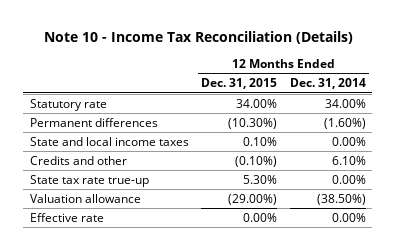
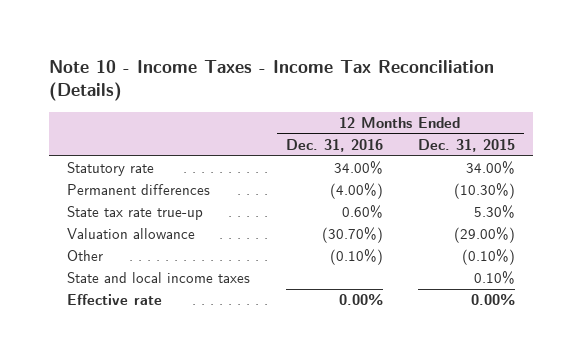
[43,30,353,44] Note 10 - Income Tax Reconciliation (Details) -> [49,59,495,102] Note 10 - Income Taxes - Income Tax Reconciliation (Details)
[290,78,367,90] Dec. 31, 2014 -> none
none -> [285,138,383,152] Dec. 31, 2016
[29,155,127,165] Credits and other -> none
none -> [67,250,104,262] Other
[29,136,189,146] State and local income taxes -> [67,272,251,284] State and local income taxes

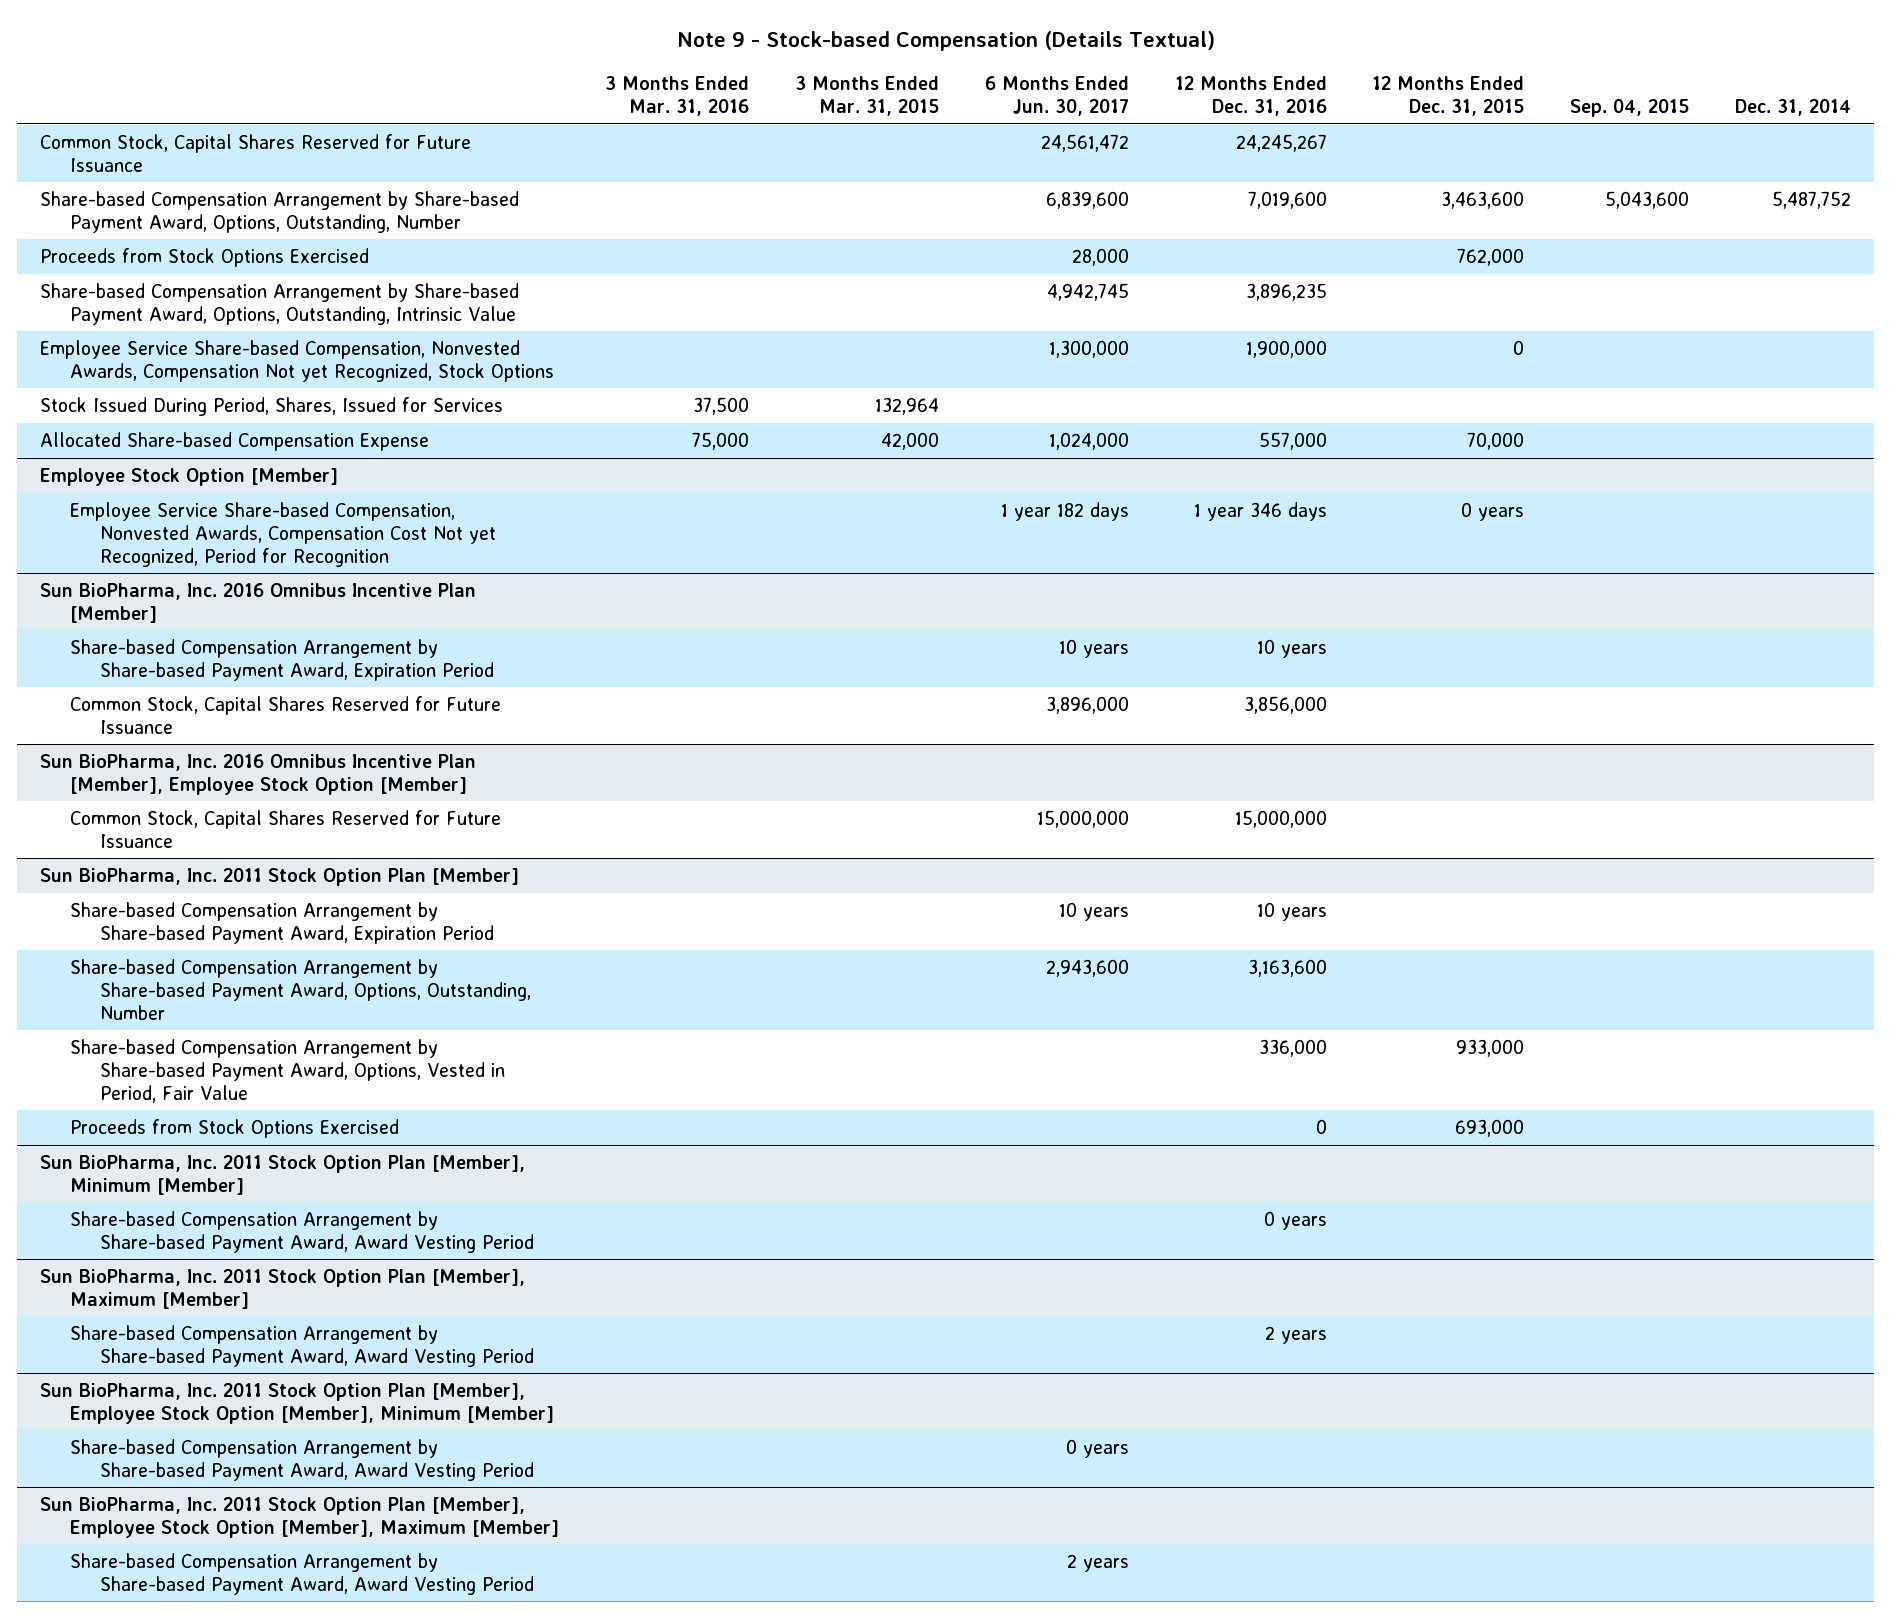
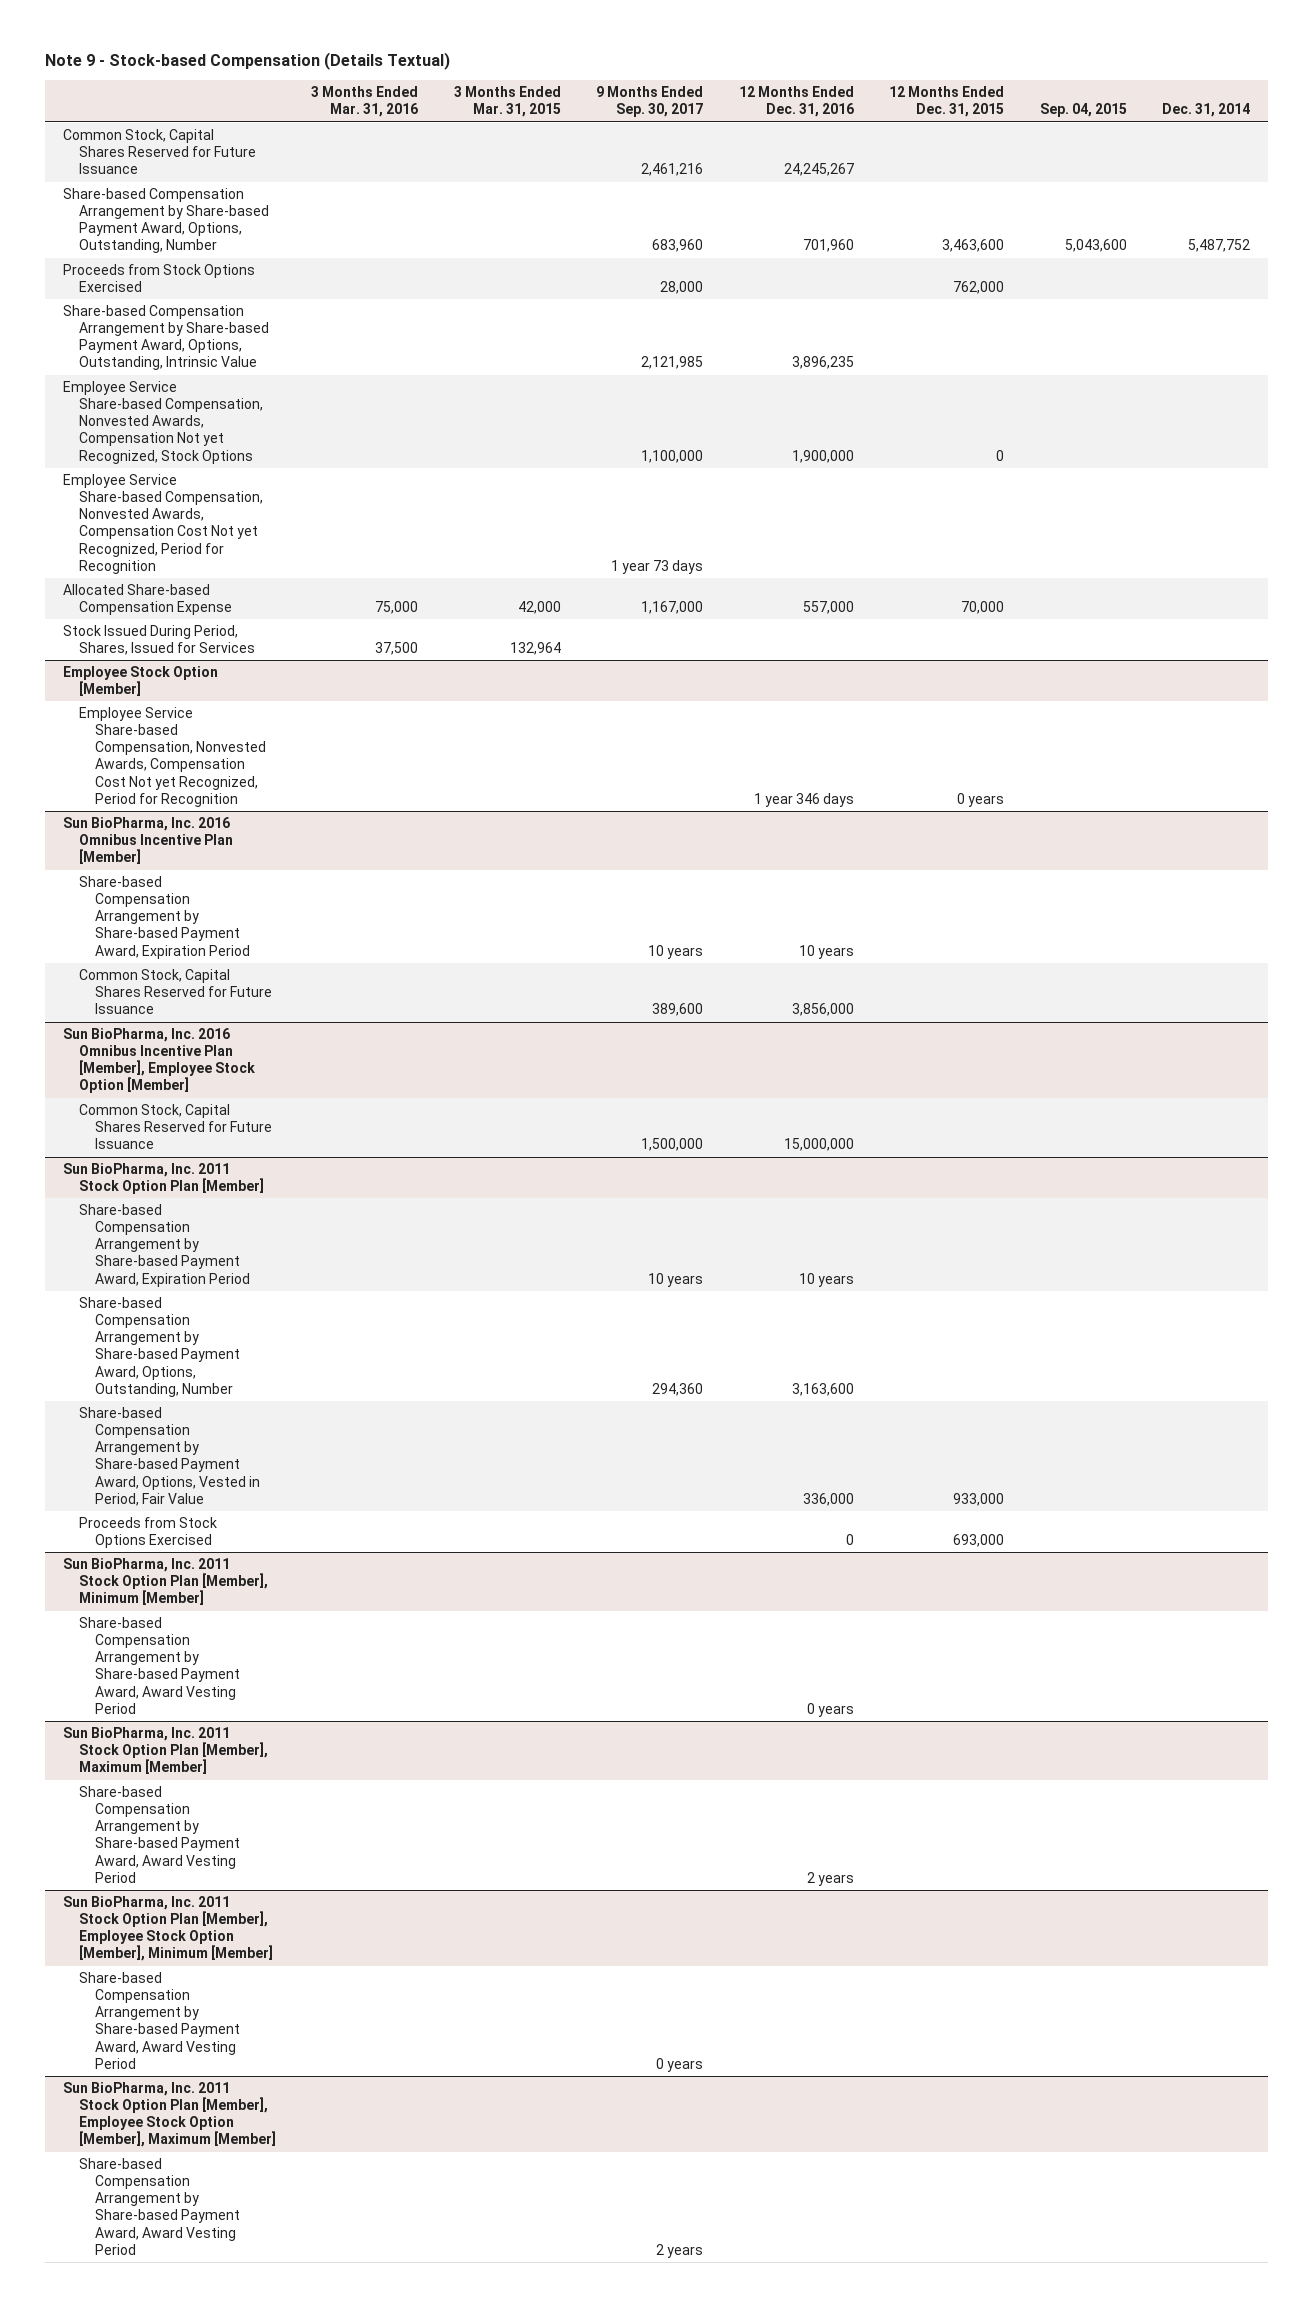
[984,76,1129,117] 6 Months Ended Jun. 30, 2017 -> none
none -> [596,86,704,118] 9 Months Ended Sep. 30, 2017
[1247,190,1327,209] 7,019,600 -> [802,239,854,253] 701,960
none -> [62,474,263,574] Employee Service Share-based Compensation, Nonvested Awards, Compensation Cost Not yet Recognized, Period for Recognition
[40,396,504,416] Stock Issued During Period, Shares, Issued for Services -> [62,625,255,656] Stock Issued During Period, Shares, Issued for Services

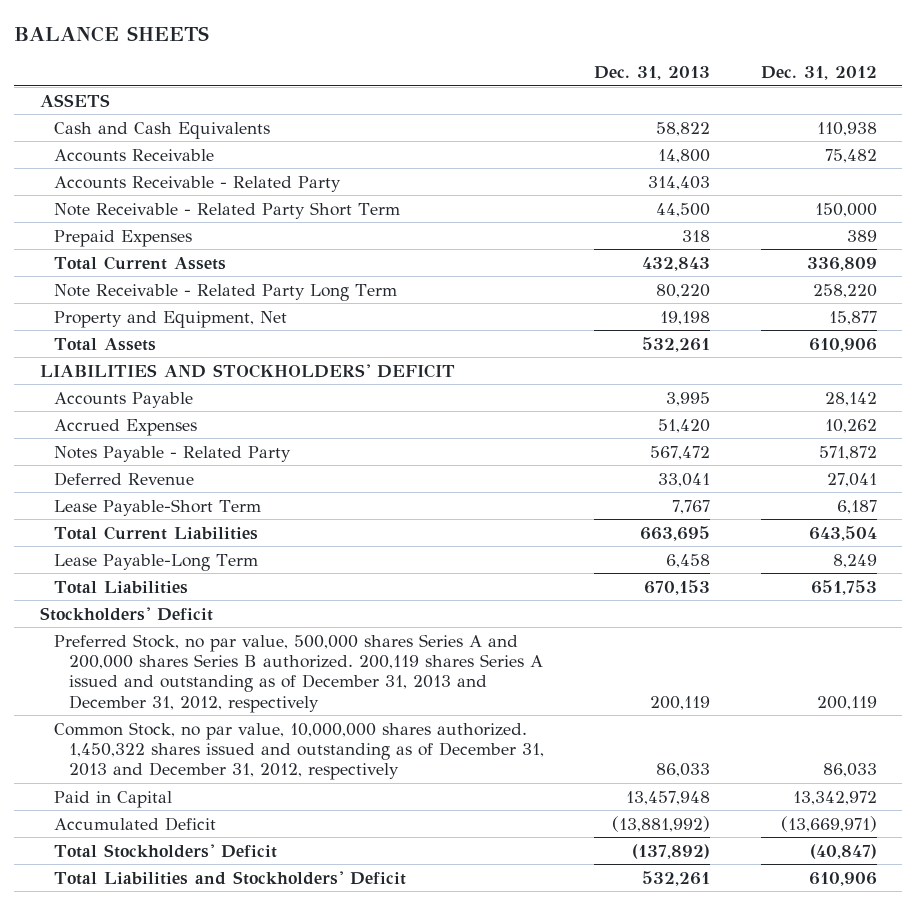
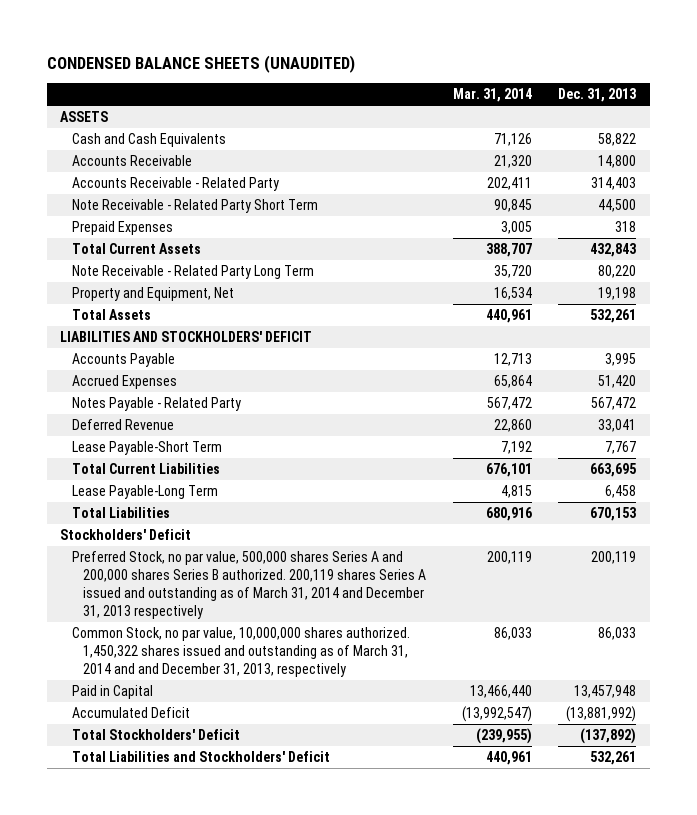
[14,26,210,43] BALANCE SHEETS -> [47,55,356,74] CONDENSED BALANCE SHEETS (UNAUDITED)
[760,66,877,81] Dec. 31, 2012 -> none
none -> [452,88,532,103] Mar. 31, 2014
[54,633,543,713] Preferred Stock, no par value, 500,000 shares Series A and 200,000 shares Series B authorized. 200,119 shares Series A issued and outstanding as of December 31, 2013 and December 31, 2012, respectively -> [71,551,427,619] Preferred Stock, no par value, 500,000 shares Series A and 200,000 shares Series B authorized. 200,119 shares Series A issued and outstanding as of March 31, 2014 and December 31, 2013 respectively
[54,721,544,781] Common Stock, no par value, 10,000,000 shares authorized. 1,450,322 shares issued and outstanding as of December 31, 2013 and December 31, 2012, respectively -> [71,627,410,677] Common Stock, no par value, 10,000,000 shares authorized. 1,450,322 shares issued and outstanding as of March 31, 2014 and and December 31, 2013, respectively

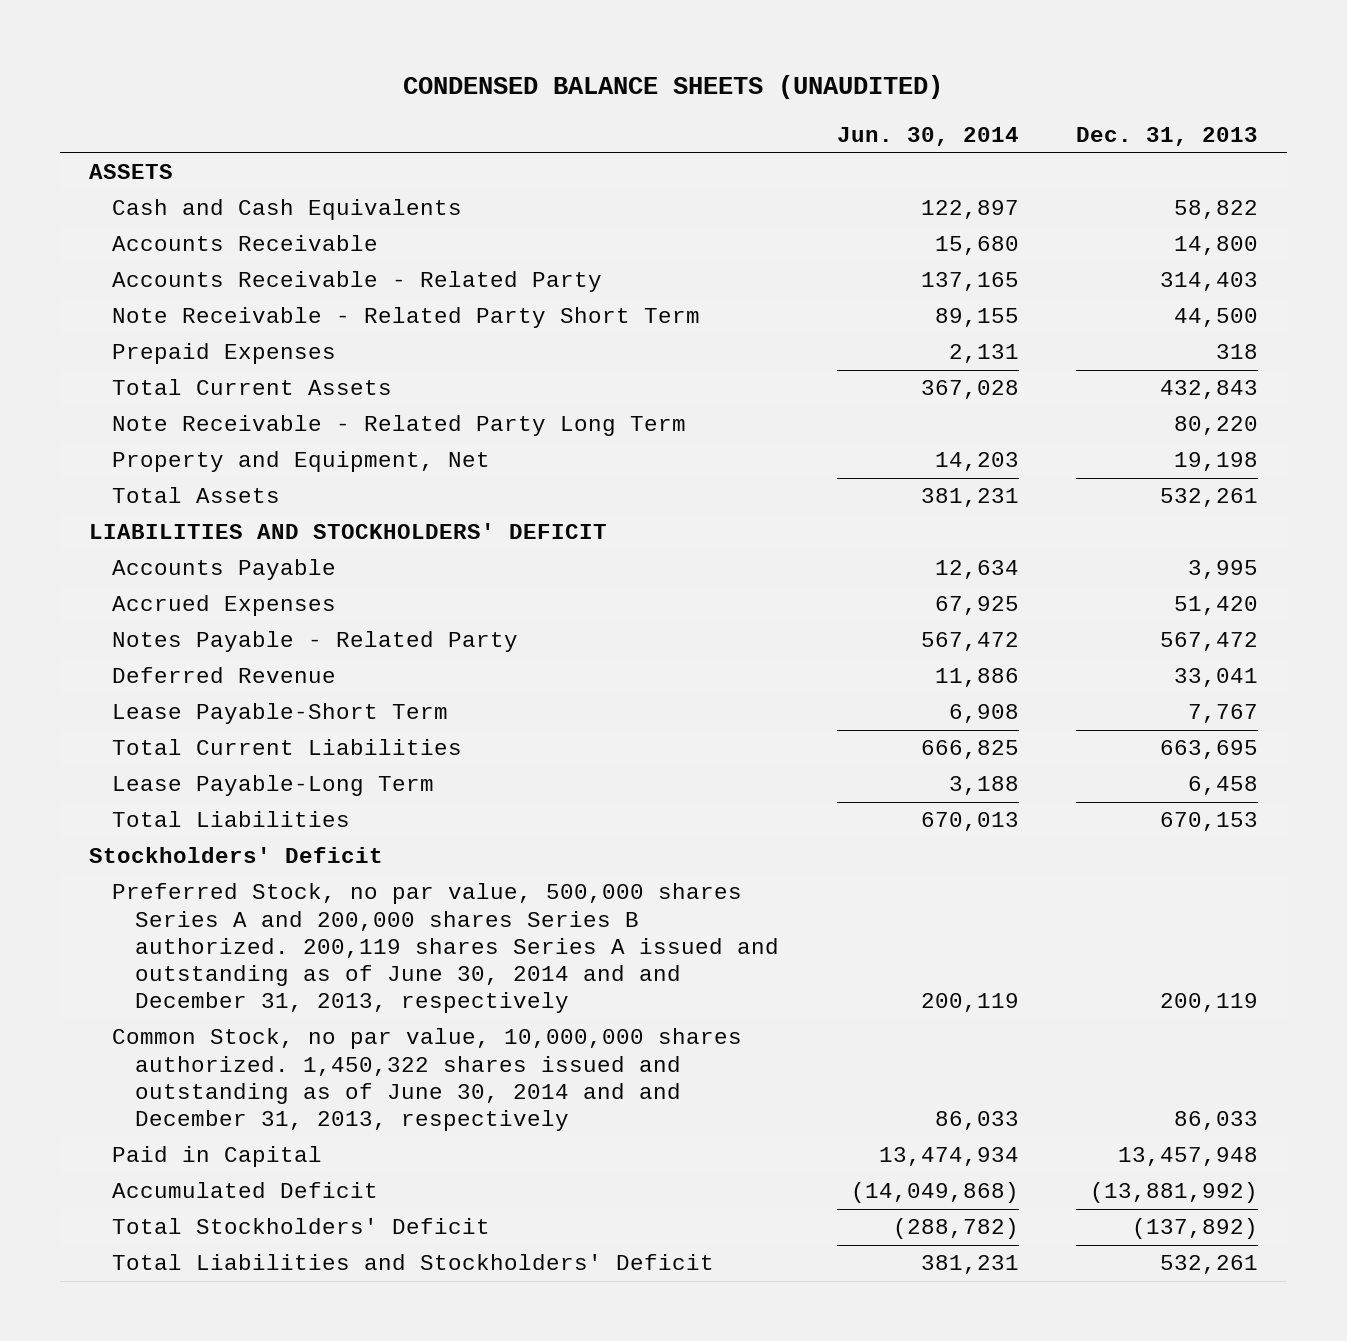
[452,88,532,103] Mar. 31, 2014 -> none
none -> [836,126,1019,146] Jun. 30, 2014
[71,551,427,619] Preferred Stock, no par value, 500,000 shares Series A and 200,000 shares Series B authorized. 200,119 shares Series A issued and outstanding as of March 31, 2014 and December 31, 2013 respectively -> [111,883,779,1014] Preferred Stock, no par value, 500,000 shares Series A and 200,000 shares Series B authorized. 200,119 shares Series A issued and outstanding as of June 30, 2014 and and December 31, 2013, respectively
[71,627,410,677] Common Stock, no par value, 10,000,000 shares authorized. 1,450,322 shares issued and outstanding as of March 31, 2014 and and December 31, 2013, respectively -> [111,1028,742,1132] Common Stock, no par value, 10,000,000 shares authorized. 1,450,322 shares issued and outstanding as of June 30, 2014 and and December 31, 2013, respectively

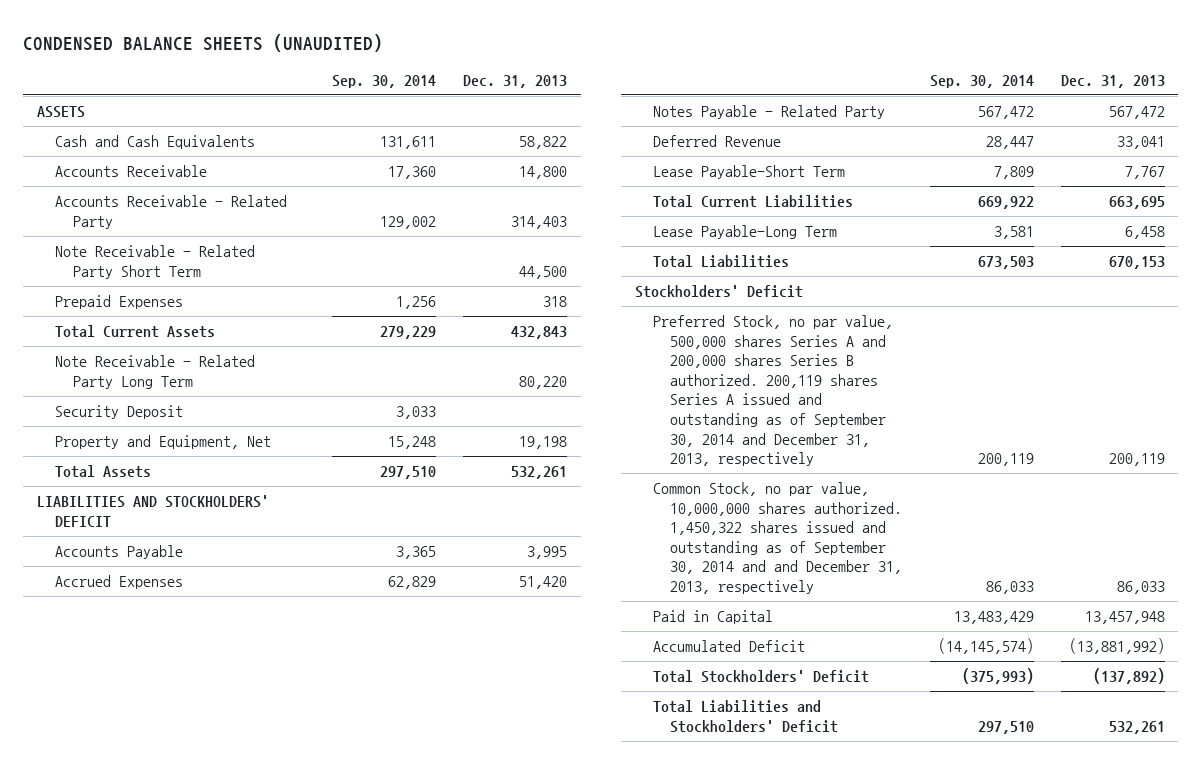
[836,126,1019,146] Jun. 30, 2014 -> none
none -> [331,75,436,89] Sep. 30, 2014
none -> [54,405,183,420] Security Deposit
[111,883,779,1014] Preferred Stock, no par value, 500,000 shares Series A and 200,000 shares Series B authorized. 200,119 shares Series A issued and outstanding as of June 30, 2014 and and December 31, 2013, respectively -> [652,315,893,467] Preferred Stock, no par value, 500,000 shares Series A and 200,000 shares Series B authorized. 200,119 shares Series A issued and outstanding as of September 30, 2014 and December 31, 2013, respectively
[111,1028,742,1132] Common Stock, no par value, 10,000,000 shares authorized. 1,450,322 shares issued and outstanding as of June 30, 2014 and and December 31, 2013, respectively -> [652,482,903,595] Common Stock, no par value, 10,000,000 shares authorized. 1,450,322 shares issued and outstanding as of September 30, 2014 and and December 31, 2013, respectively

